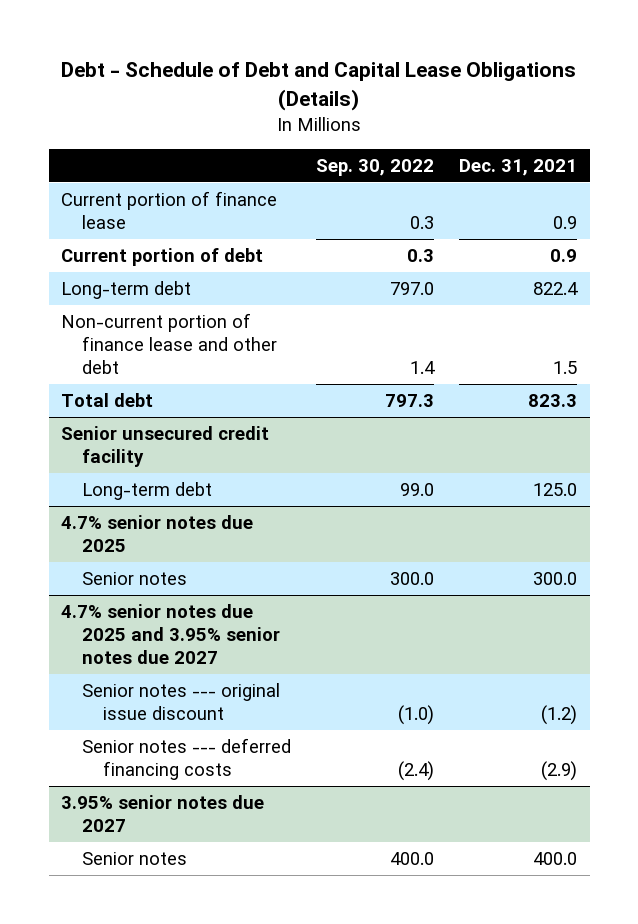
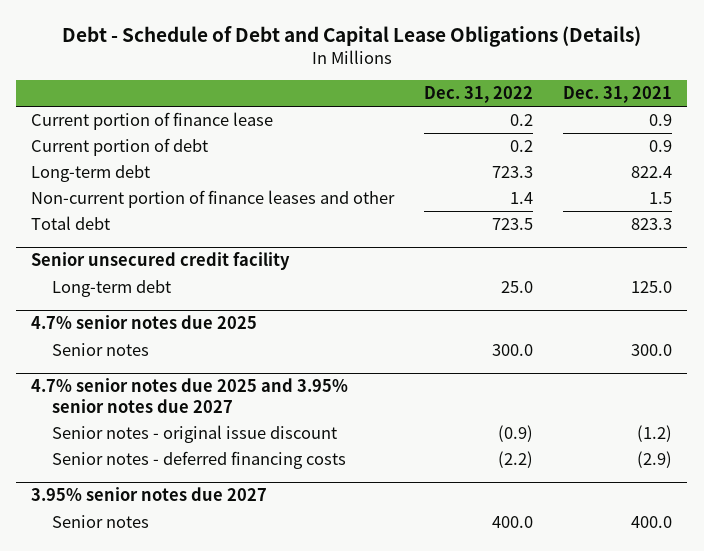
[316,158,435,176] Sep. 30, 2022 -> none
none -> [424,86,534,104] Dec. 31, 2022
[61,312,278,375] Non-current portion of finance lease and other debt -> [31,190,396,209] Non-current portion of finance leases and other
[82,682,281,721] Senior notes --- original issue discount -> [51,425,337,444] Senior notes - original issue discount
[82,737,292,781] Senior notes --- deferred financing costs -> [51,451,346,470] Senior notes - deferred financing costs

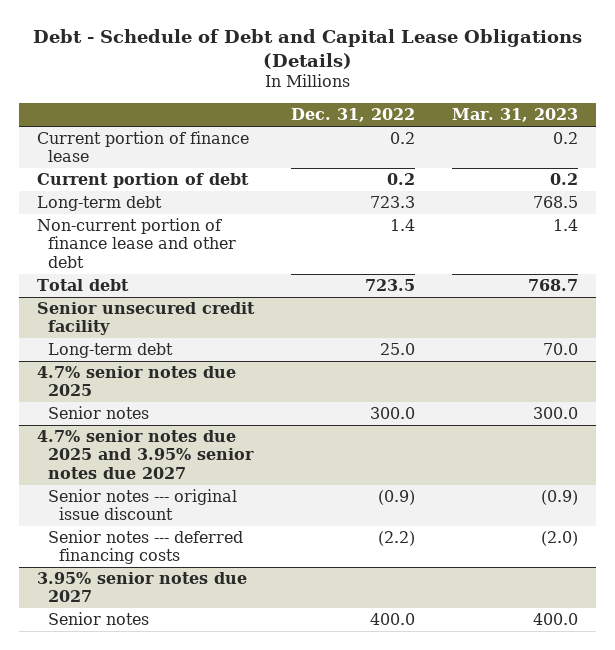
[563,86,673,104] Dec. 31, 2021 -> none
none -> [451,108,578,123] Mar. 31, 2023
[31,190,396,209] Non-current portion of finance leases and other -> [37,218,237,268] Non-current portion of finance lease and other debt
[51,425,337,444] Senior notes - original issue discount -> [48,489,238,521] Senior notes --- original issue discount
[51,451,346,470] Senior notes - deferred financing costs -> [48,530,244,565] Senior notes --- deferred financing costs

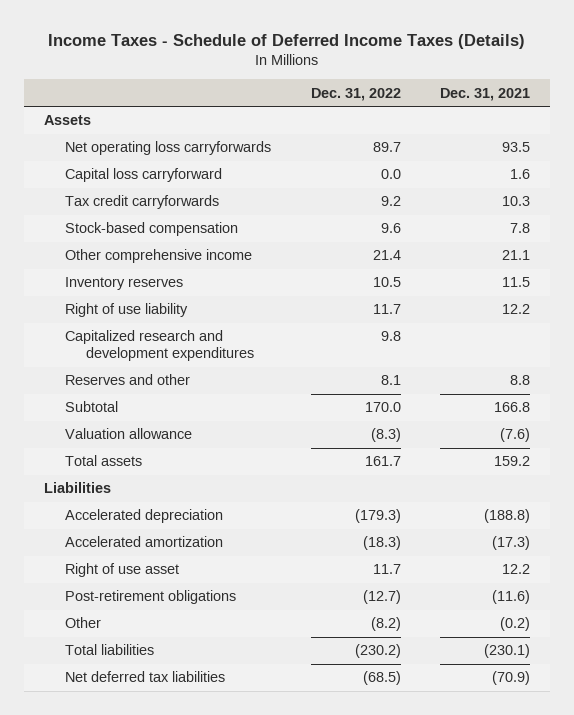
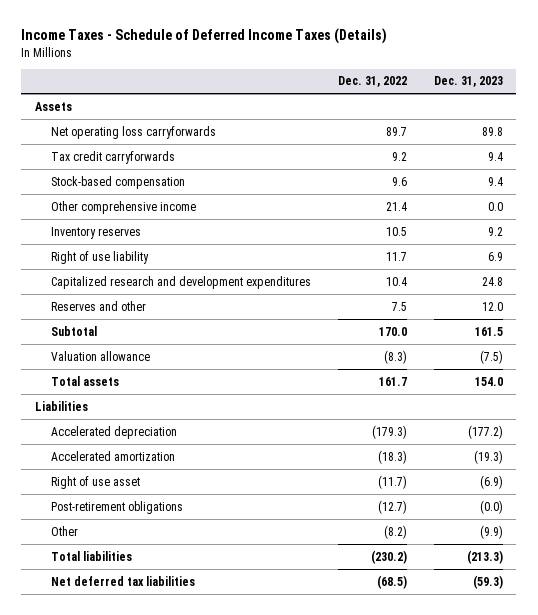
[440,87,531,101] Dec. 31, 2021 -> none
none -> [433,76,503,88] Dec. 31, 2023
[65,168,223,183] Capital loss carryforward -> none
[380,331,401,342] 9.8 -> [386,276,408,286] 10.4
[380,375,401,386] 8.1 -> [392,301,408,311] 7.5
[372,564,401,575] 11.7 -> [378,474,408,489] (11.7)

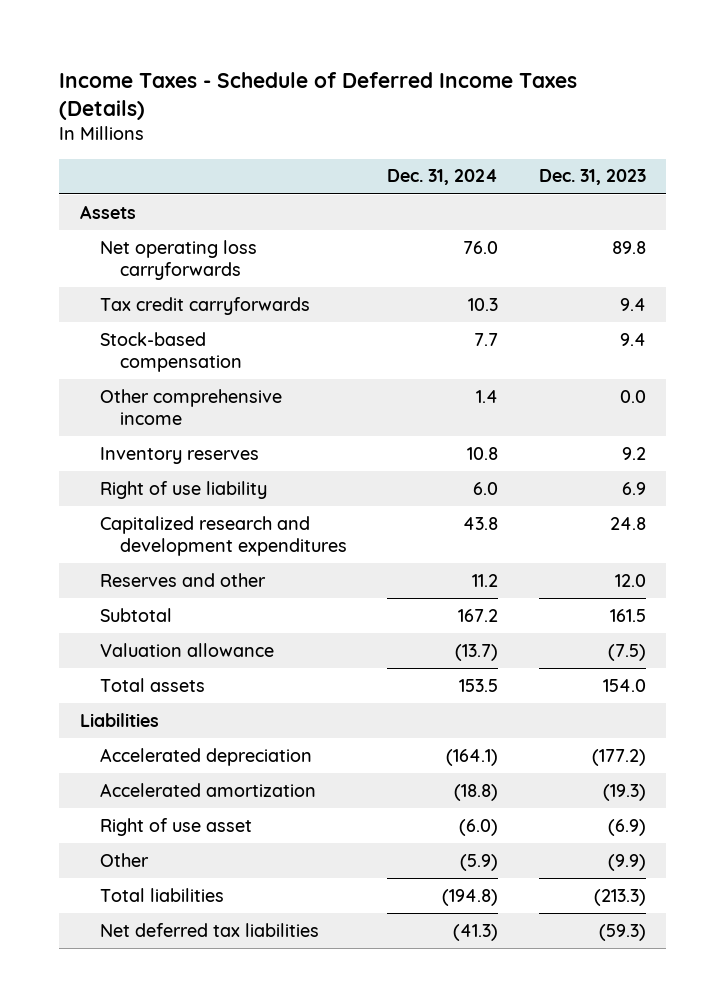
[338,76,408,88] Dec. 31, 2022 -> none
none -> [387,169,499,186] Dec. 31, 2024
[51,500,184,514] Post-retirement obligations -> none

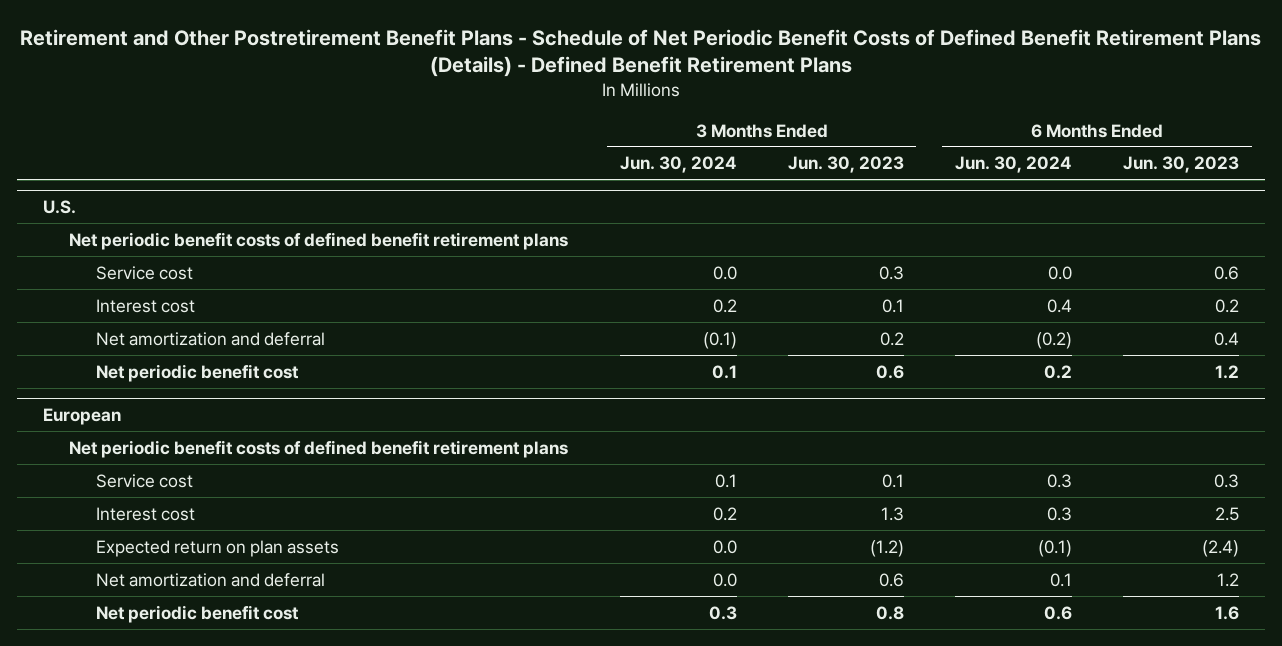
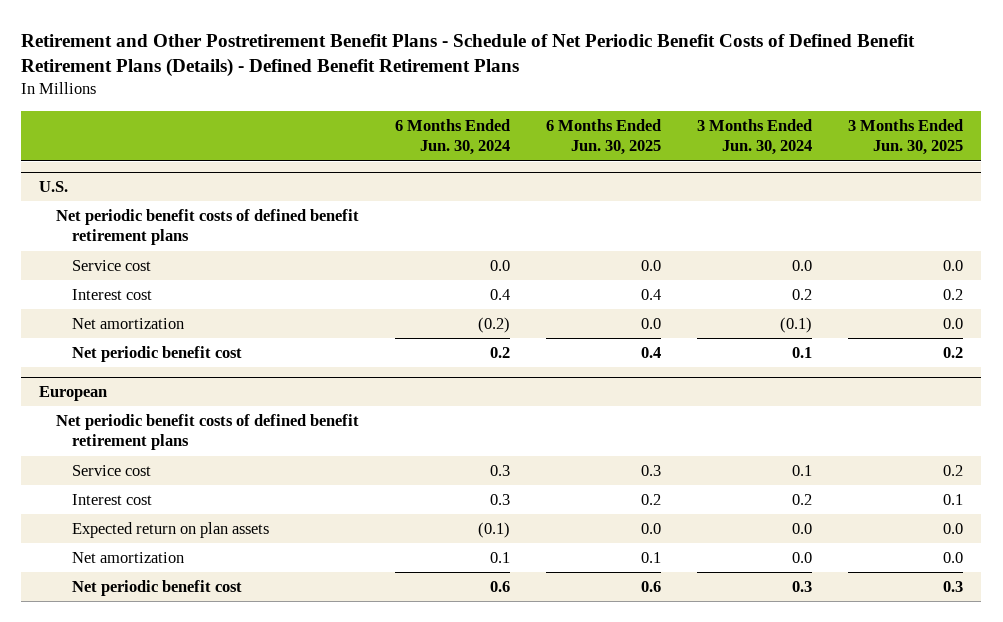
[787,156,904,174] Jun. 30, 2023 -> none
[1122,156,1239,174] Jun. 30, 2023 -> none
none -> [545,118,661,156] 6 Months Ended Jun. 30, 2025
none -> [848,118,964,156] 3 Months Ended Jun. 30, 2025
[95,331,325,346] Net amortization and deferral -> [71,317,184,329] Net amortization
[95,572,325,587] Net amortization and deferral -> [71,551,184,563] Net amortization

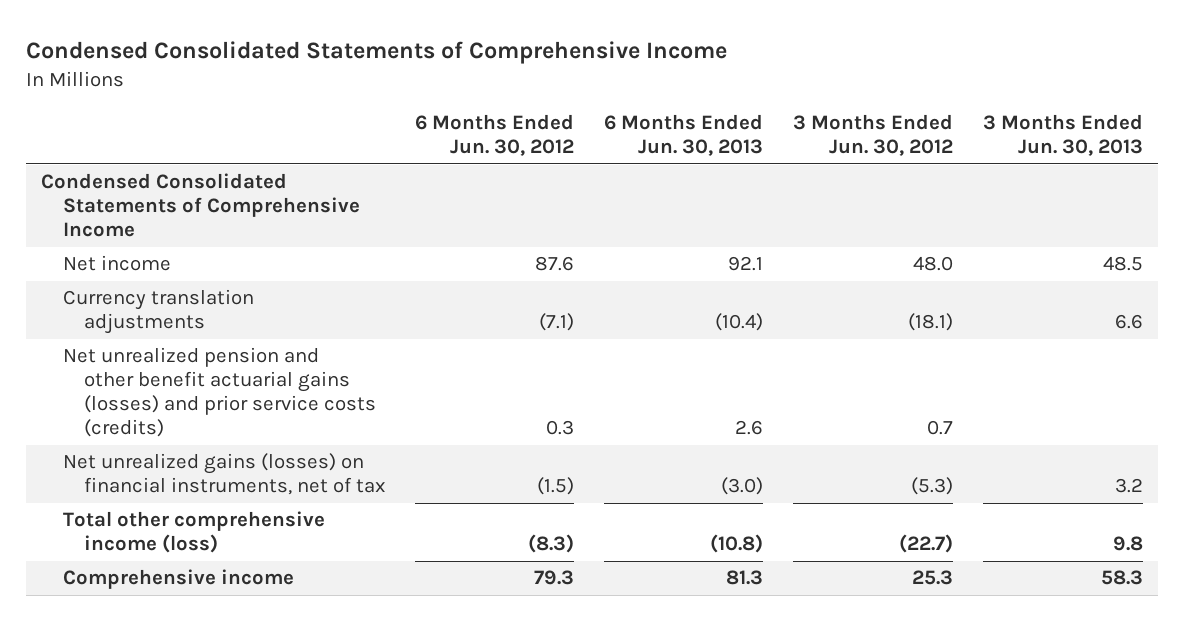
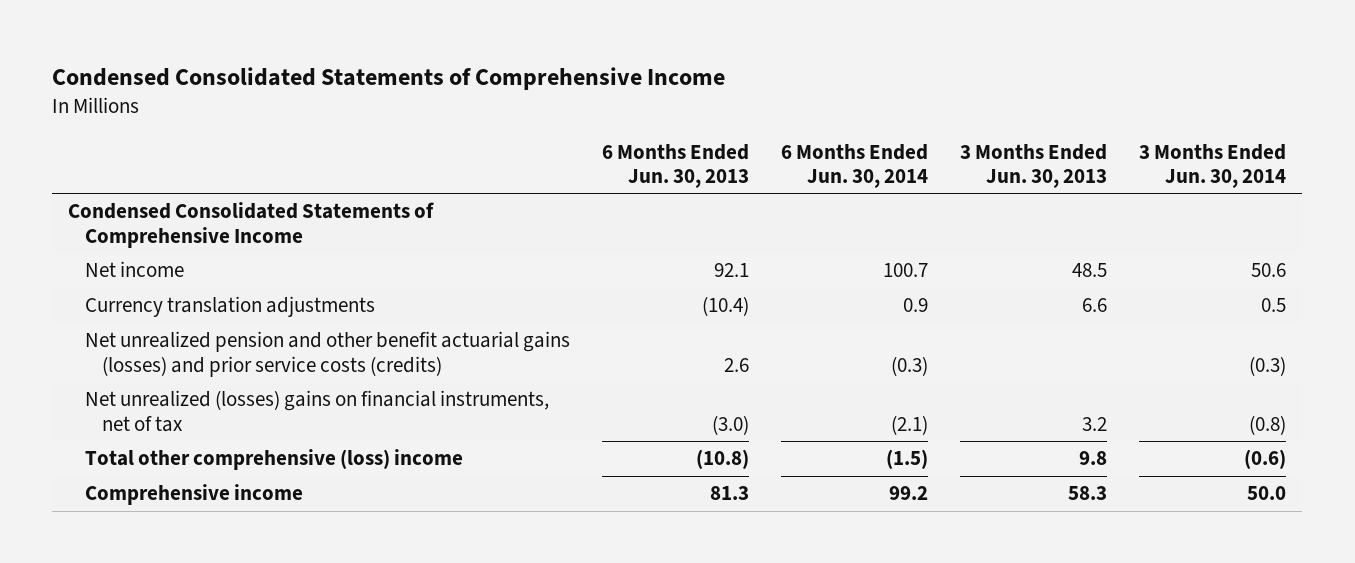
[415,114,575,157] 6 Months Ended Jun. 30, 2012 -> none
[792,114,953,157] 3 Months Ended Jun. 30, 2012 -> none
none -> [781,143,929,188] 6 Months Ended Jun. 30, 2014
none -> [1139,143,1287,188] 3 Months Ended Jun. 30, 2014
[62,453,386,496] Net unrealized gains (losses) on financial instruments, net of tax -> [85,390,550,432] Net unrealized (losses) gains on financial instruments, net of tax
[62,511,325,554] Total other comprehensive income (loss) -> [85,449,464,471] Total other comprehensive (loss) income

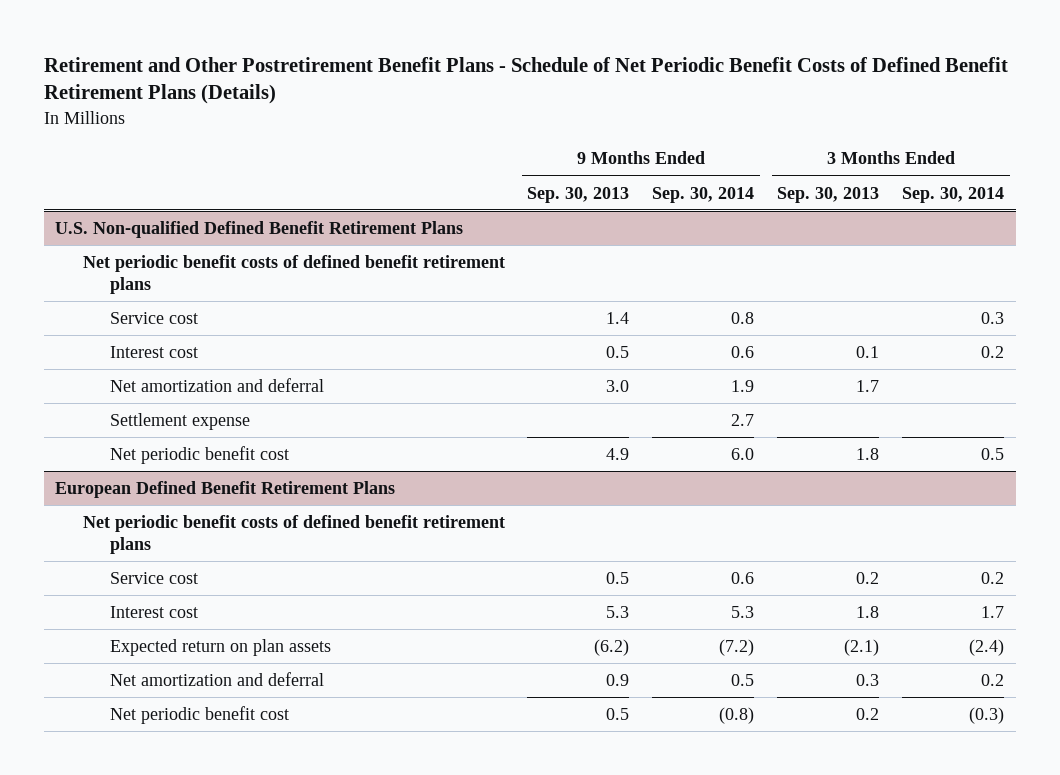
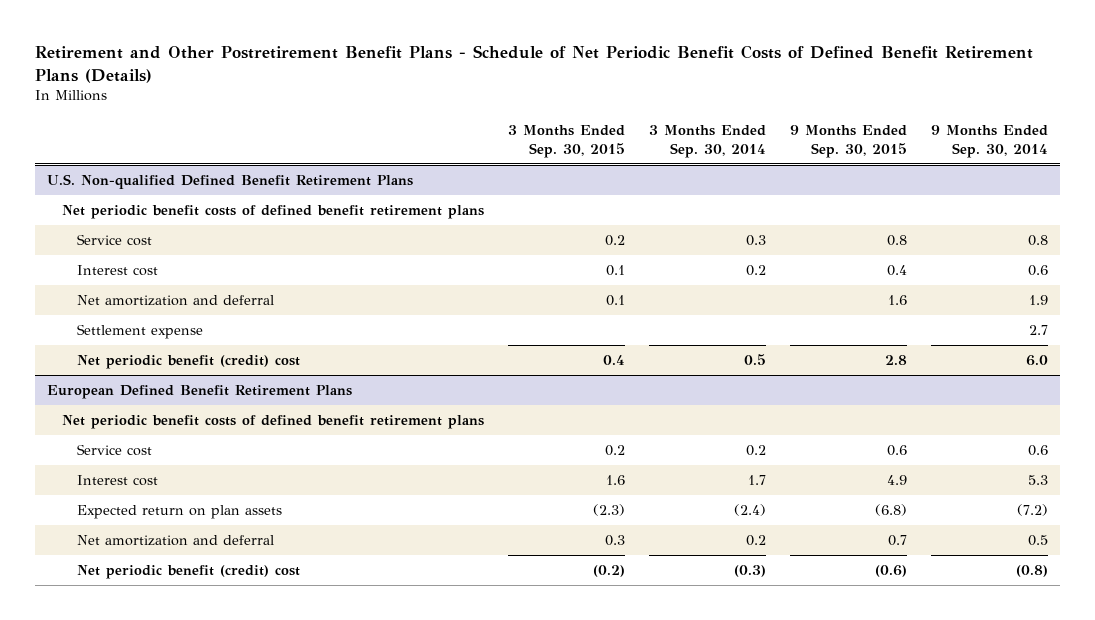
[527,186,630,203] Sep. 30, 2013 -> none
[777,186,880,203] Sep. 30, 2013 -> none
none -> [508,125,626,158] 3 Months Ended Sep. 30, 2015
none -> [790,125,908,158] 9 Months Ended Sep. 30, 2015
[109,445,289,464] Net periodic benefit cost -> [77,355,301,370] Net periodic benefit (credit) cost
[109,705,289,724] Net periodic benefit cost -> [77,565,301,580] Net periodic benefit (credit) cost

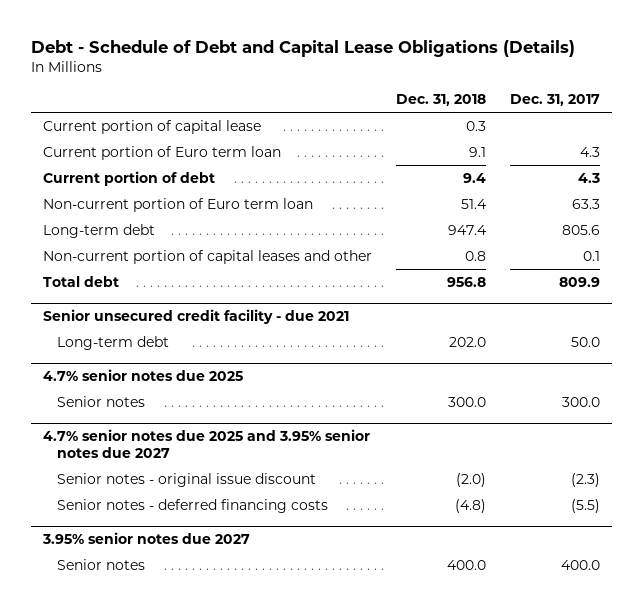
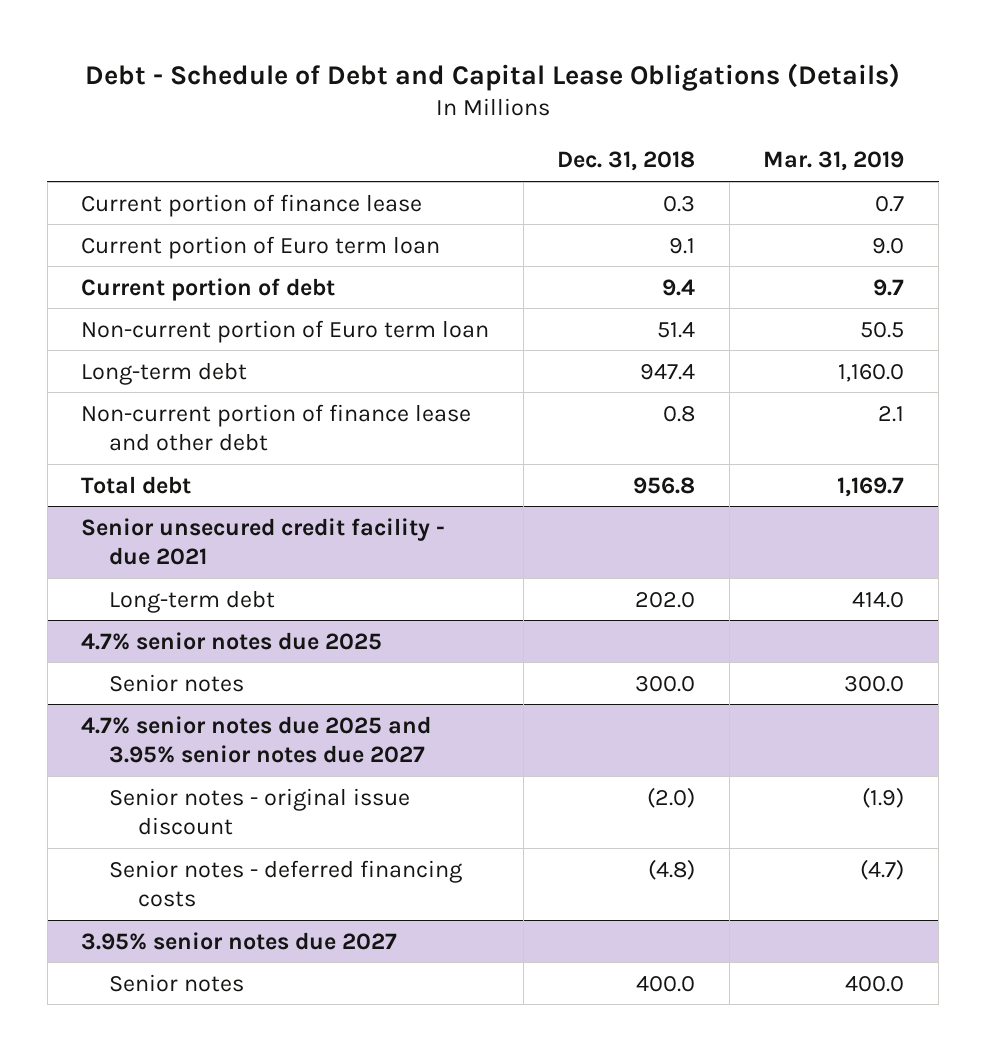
[510,94,601,107] Dec. 31, 2017 -> none
none -> [763,151,905,172] Mar. 31, 2019
[42,120,261,135] Current portion of capital lease -> [81,193,423,217] Current portion of finance lease
[42,250,372,265] Non-current portion of capital leases and other -> [81,403,472,452] Non-current portion of finance lease and other debt

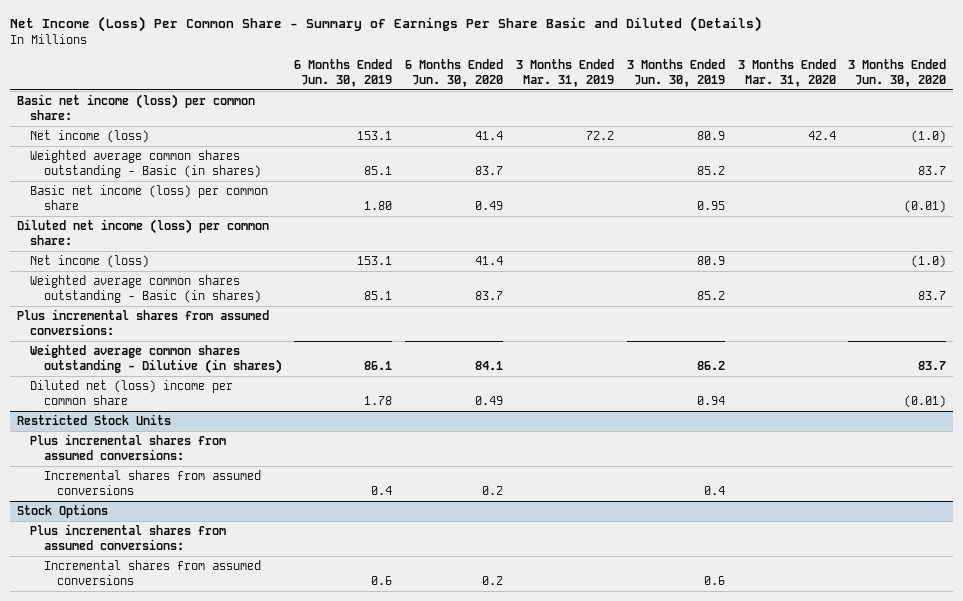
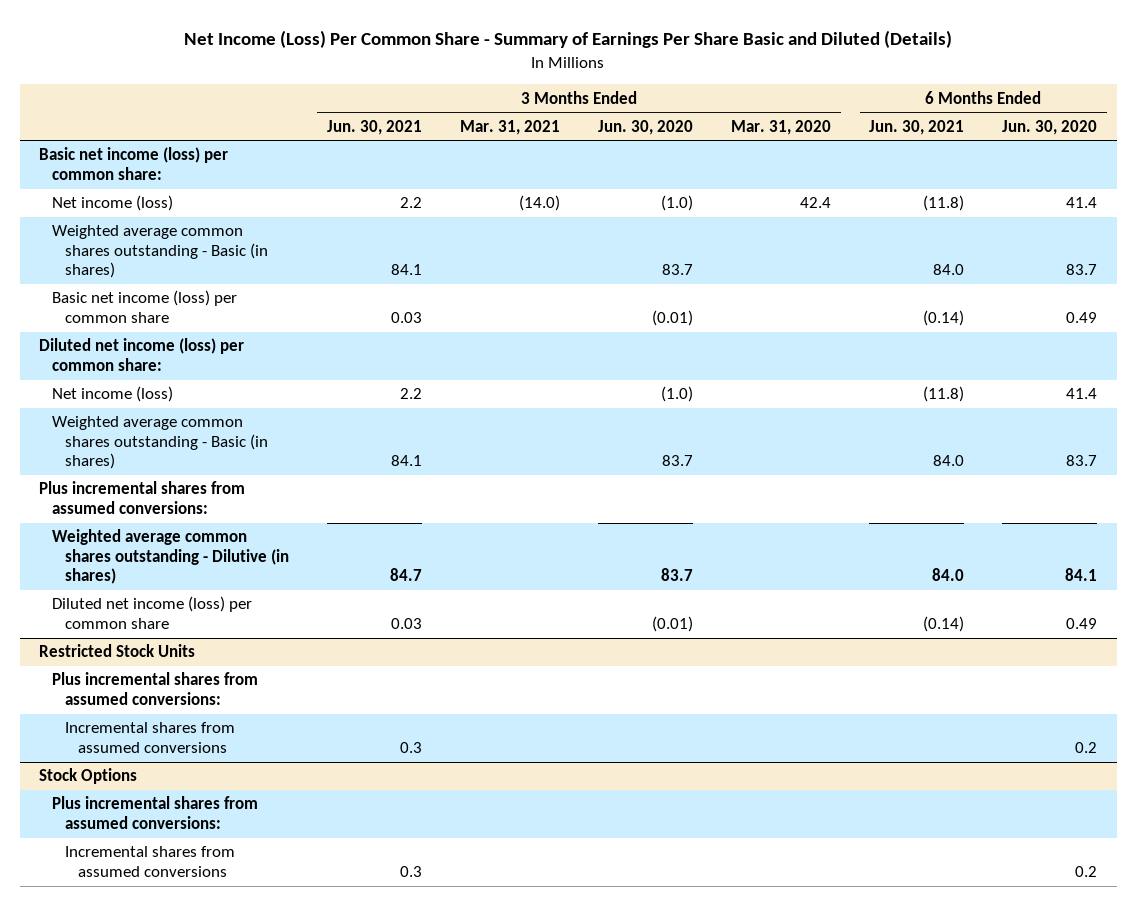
[294,59,393,87] 6 Months Ended Jun. 30, 2019 -> none
[516,59,615,87] 3 Months Ended Mar. 31, 2019 -> none
[626,59,725,87] 3 Months Ended Jun. 30, 2019 -> none
none -> [326,119,422,135] Jun. 30, 2021
none -> [460,119,561,135] Mar. 31, 2021
none -> [869,119,965,135] Jun. 30, 2021
[30,380,234,405] Diluted net (loss) income per common share -> [51,596,252,629] Diluted net income (loss) per common share

